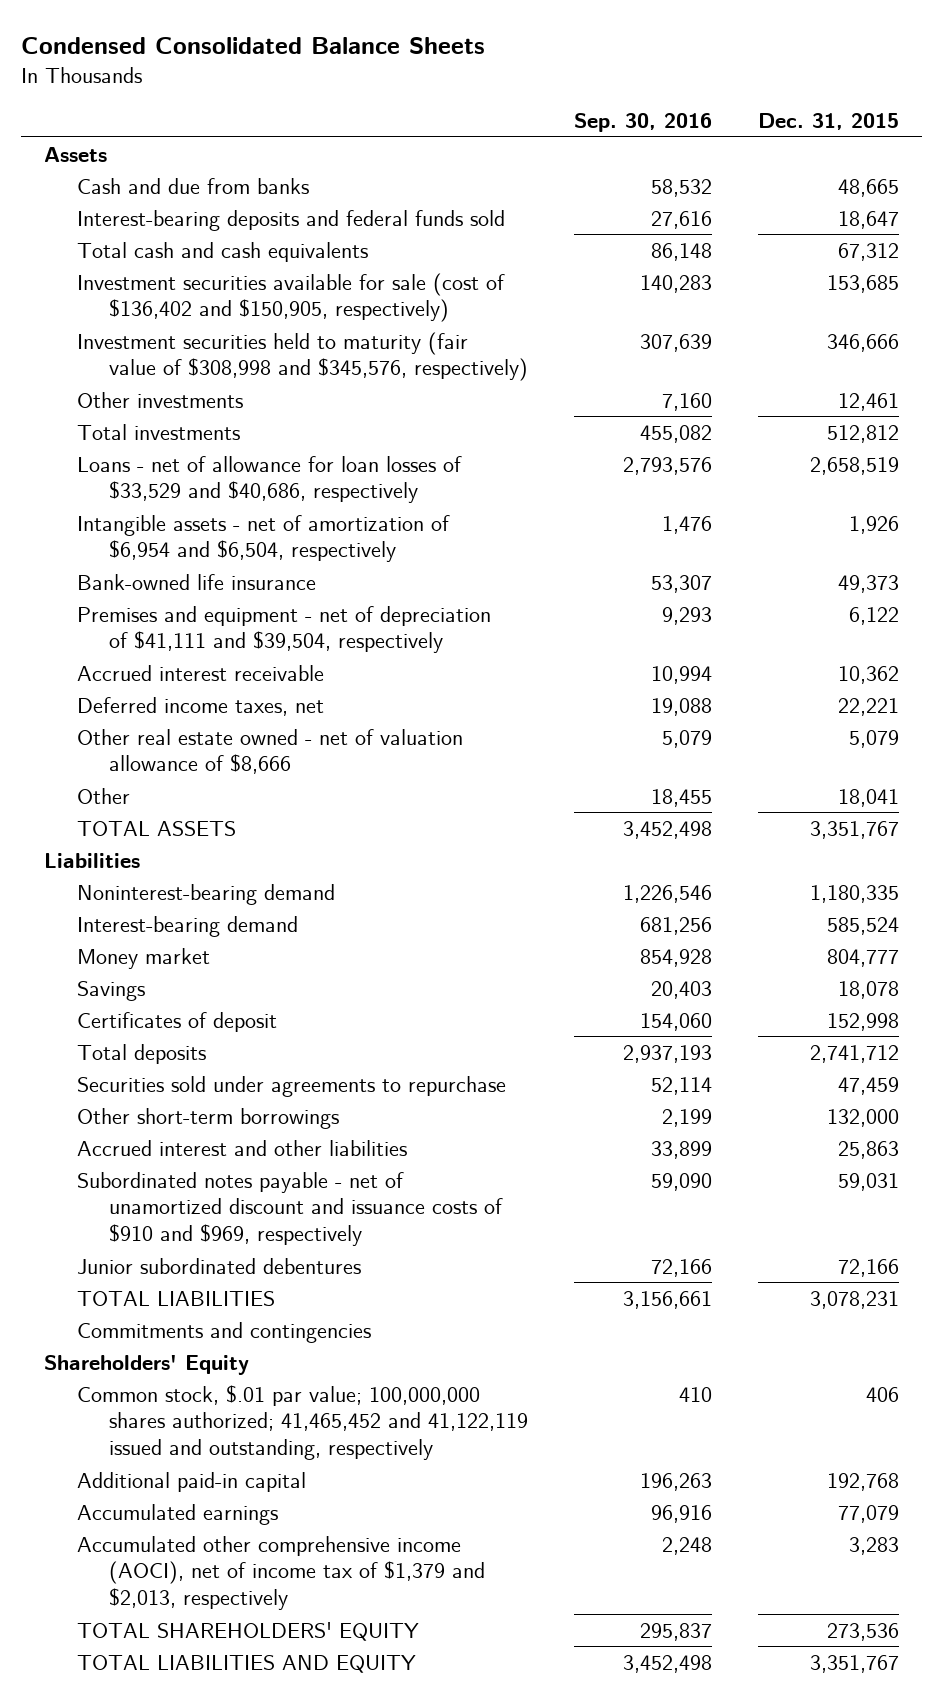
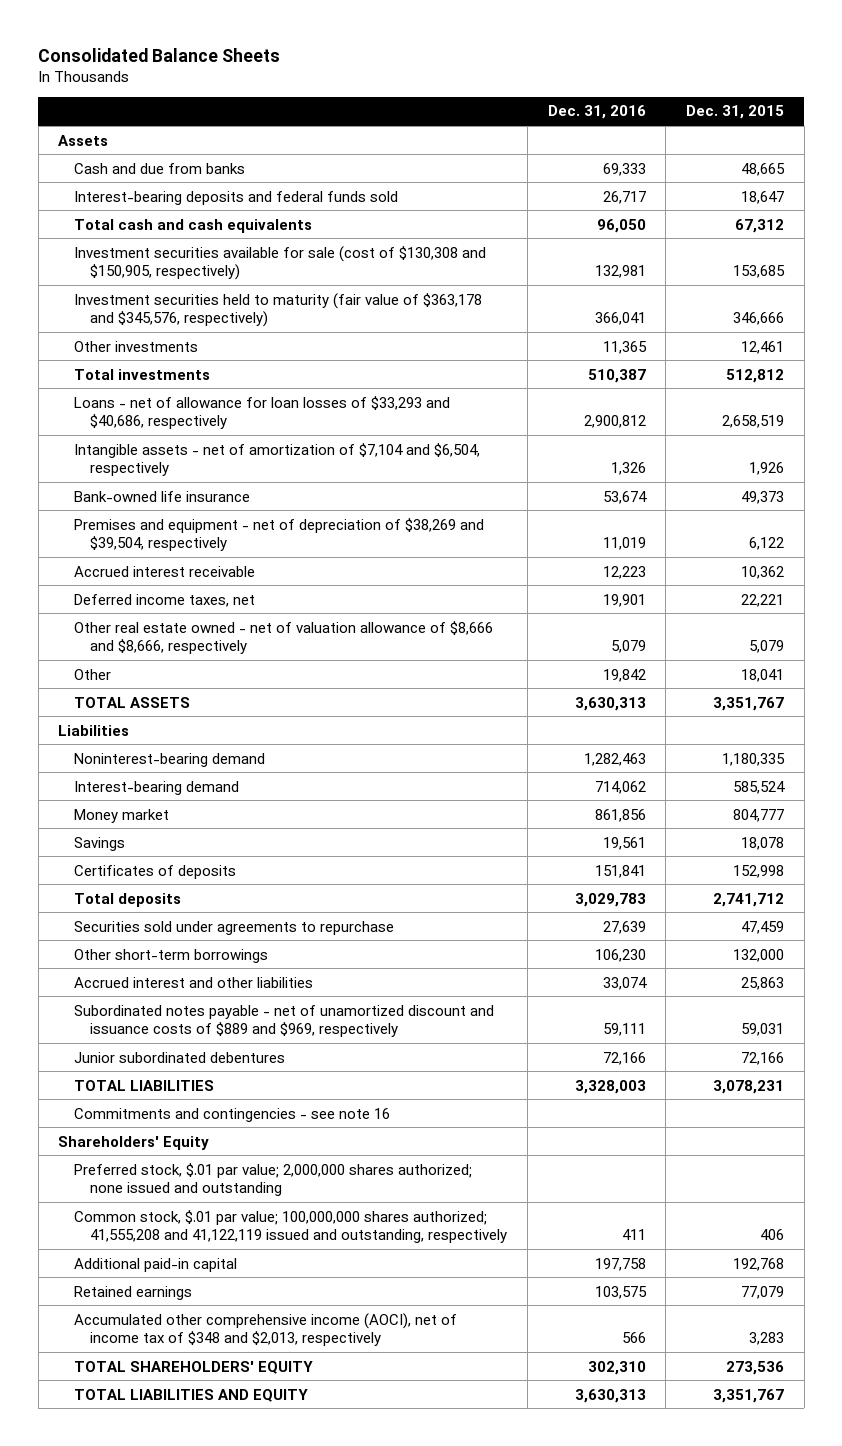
[21,37,486,55] Condensed Consolidated Balance Sheets -> [38,47,281,62] Consolidated Balance Sheets
[574,113,713,133] Sep. 30, 2016 -> none
none -> [547,105,646,120] Dec. 31, 2016
[76,272,505,323] Investment securities available for sale (cost of $136,402 and $150,905, respectively) -> [74,245,487,281] Investment securities available for sale (cost of $130,308 and $150,905, respectively)
[76,331,529,382] Investment securities held to maturity (fair value of $308,998 and $345,576, respectively) -> [74,292,483,328] Investment securities held to maturity (fair value of $363,178 and $345,576, respectively)
[76,455,462,504] Loans - net of allowance for loan losses of $33,529 and $40,686, respectively -> [74,395,451,430] Loans - net of allowance for loan losses of $33,293 and $40,686, respectively
[76,514,450,563] Intangible assets - net of amortization of $6,954 and $6,504, respectively -> [74,442,481,477] Intangible assets - net of amortization of $7,104 and $6,504, respectively
[76,605,491,654] Premises and equipment - net of depreciation of $41,111 and $39,504, respectively -> [74,517,485,552] Premises and equipment - net of depreciation of $38,269 and $39,504, respectively
[76,728,463,775] Other real estate owned - net of valuation allowance of $8,666 -> [74,620,494,655] Other real estate owned - net of valuation allowance of $8,666 and $8,666, respectively
[76,1011,277,1032] Certificates of deposit -> [74,864,237,879] Certificates of deposits
[76,1171,504,1246] Subordinated notes payable - net of unamortized discount and issuance costs of $910 and $969, respectively -> [74,1004,495,1038] Subordinated notes payable - net of unamortized discount and issuance costs of $889 and $969, respectively
[76,1321,371,1343] Commitments and contingencies -> [74,1107,391,1122] Commitments and contingencies - see note 16
none -> [74,1162,473,1197] Preferred stock, $.01 par value; 2,000,000 shares authorized; none issued and outstanding
[76,1384,529,1460] Common stock, $.01 par value; 100,000,000 shares authorized; 41,465,452 and 41,122,119 issued and outstanding, respectively -> [74,1209,508,1244] Common stock, $.01 par value; 100,000,000 shares authorized; 41,555,208 and 41,122,119 issued and outstanding, respectively
[76,1503,278,1525] Accumulated earnings -> [74,1285,193,1300] Retained earnings
[76,1535,486,1610] Accumulated other comprehensive income (AOCI), net of income tax of $1,379 and $2,013, respectively -> [74,1312,458,1347] Accumulated other comprehensive income (AOCI), net of income tax of $348 and $2,013, respectively

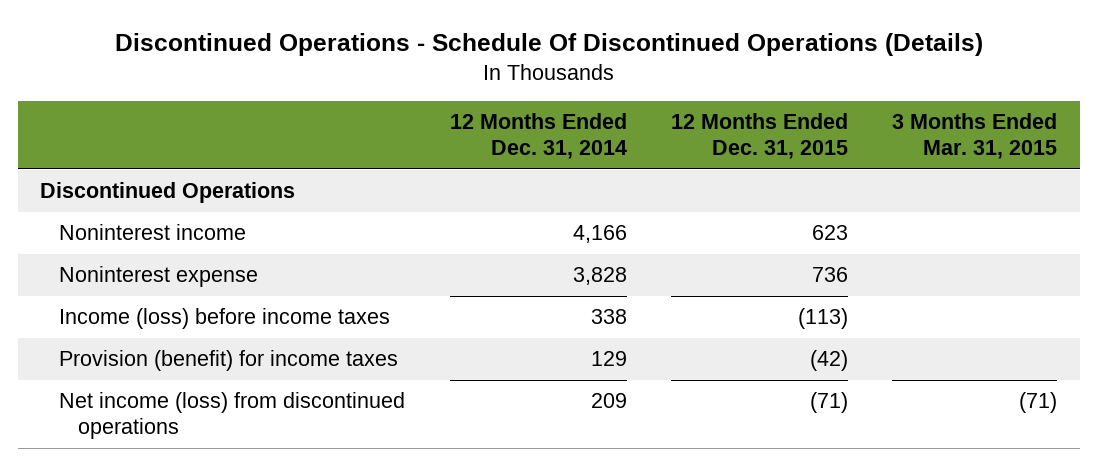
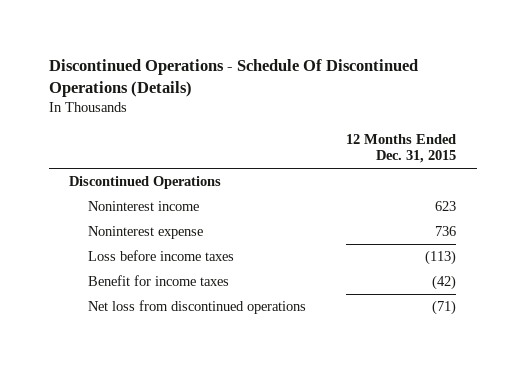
[449,113,627,160] 12 Months Ended Dec. 31, 2014 -> none
[892,113,1058,160] 3 Months Ended Mar. 31, 2015 -> none
[59,308,391,330] Income (loss) before income taxes -> [87,250,234,262] Loss before income taxes
[59,350,399,372] Provision (benefit) for income taxes -> [87,275,229,287] Benefit for income taxes
[59,392,406,440] Net income (loss) from discontinued operations -> [87,300,306,315] Net loss from discontinued operations

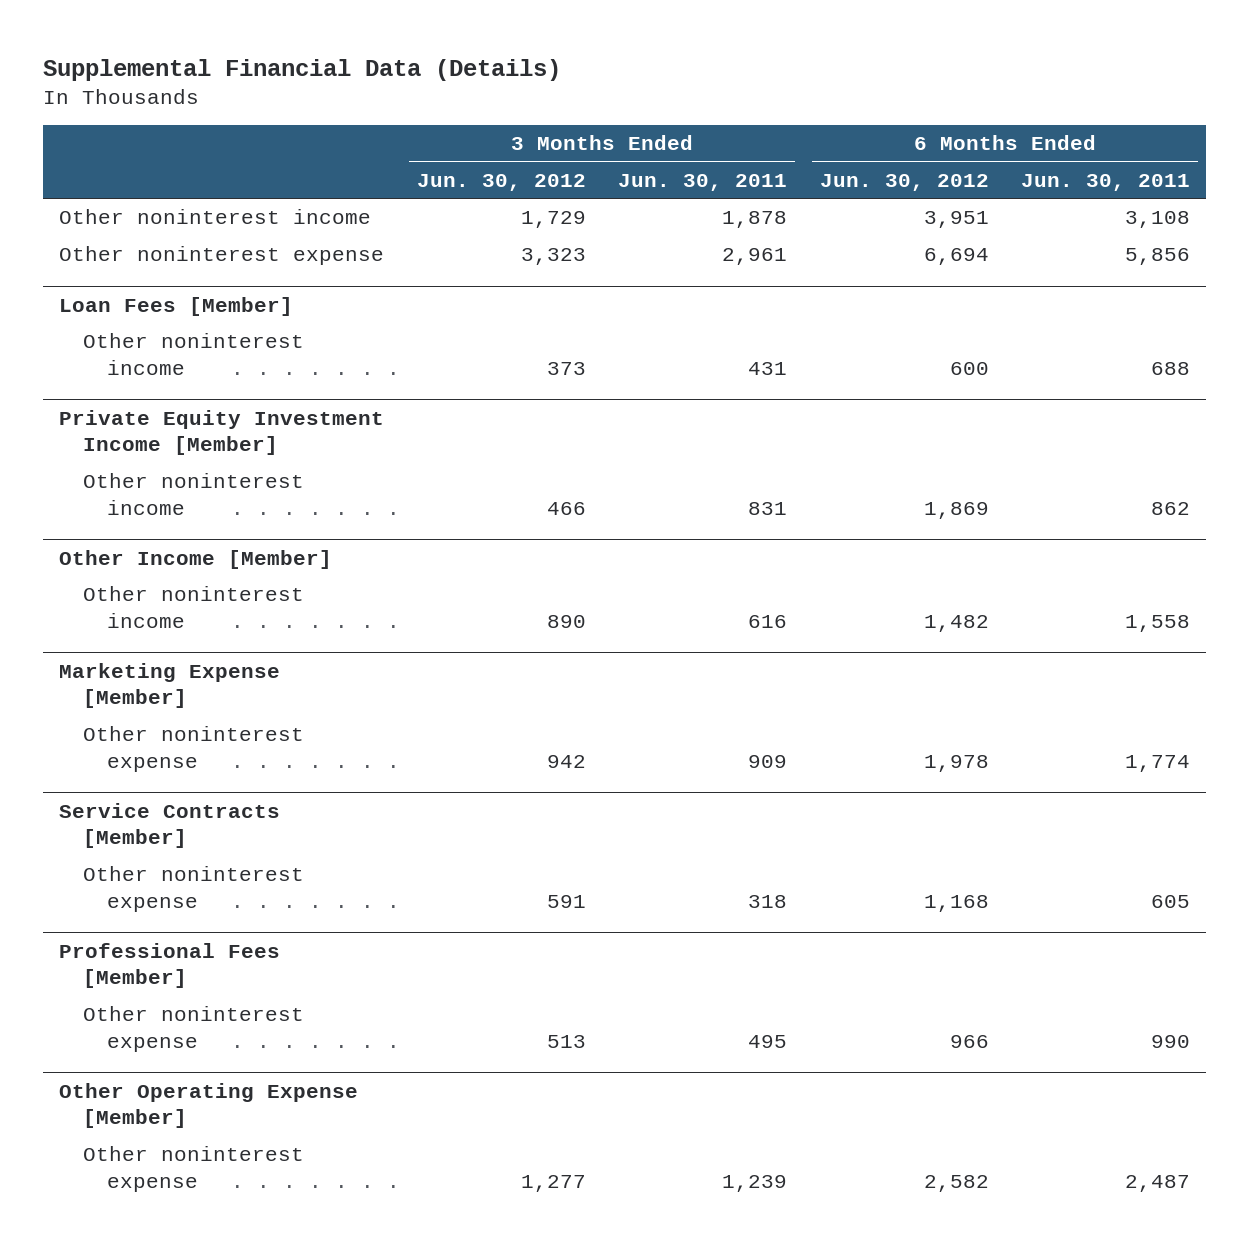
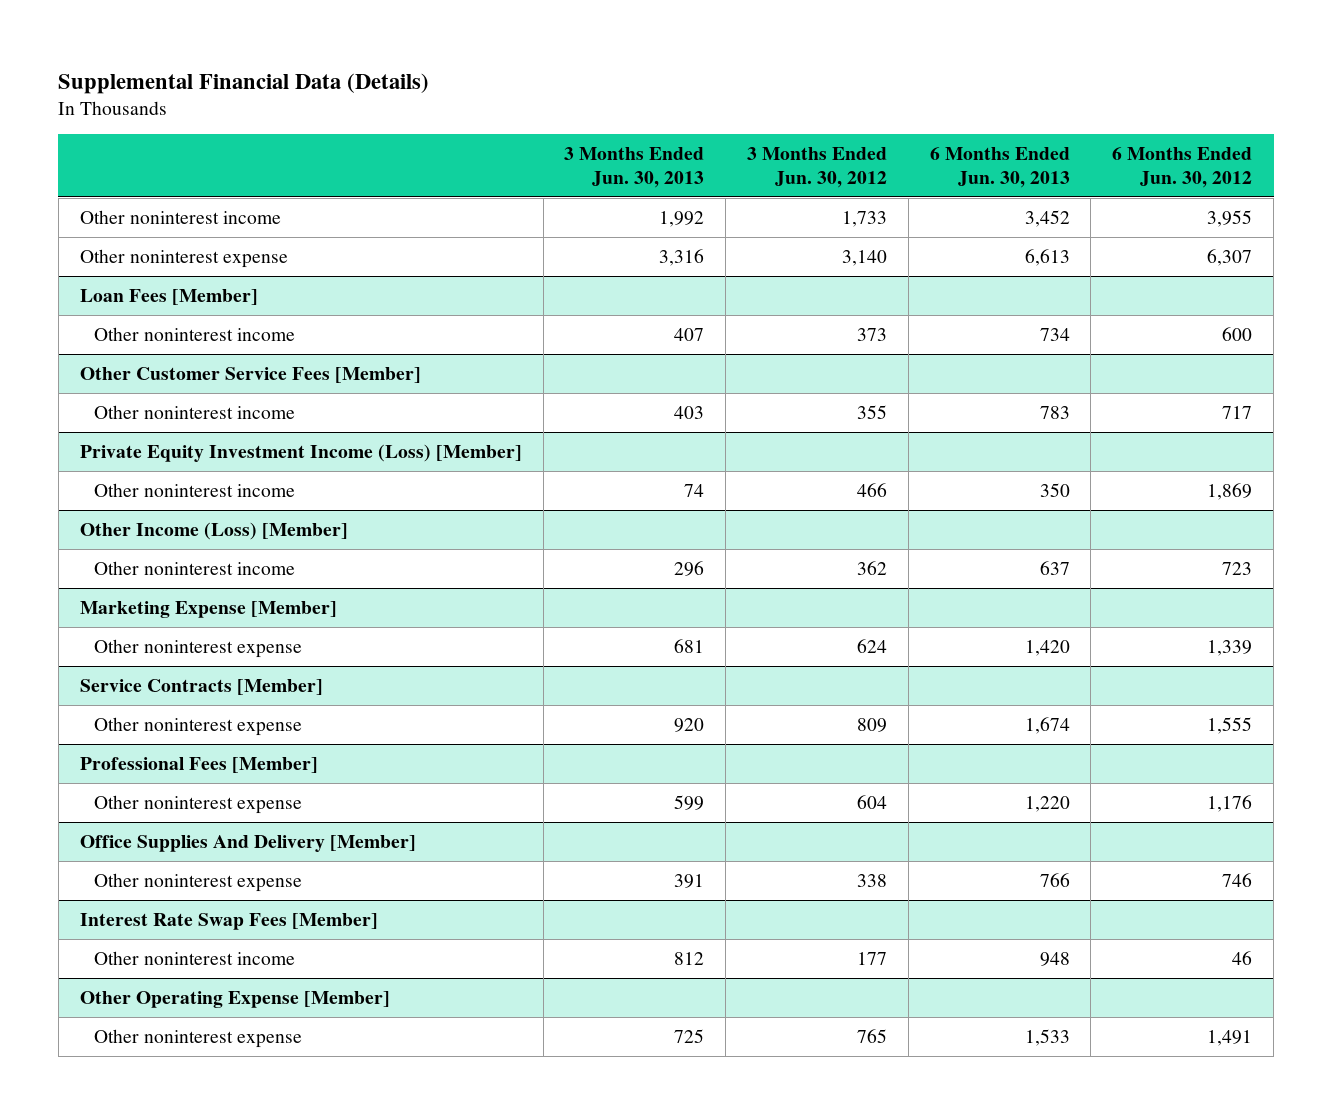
[618,173,788,191] Jun. 30, 2011 -> none
[1021,173,1191,191] Jun. 30, 2011 -> none
none -> [564,146,705,188] 3 Months Ended Jun. 30, 2013
none -> [929,146,1070,188] 6 Months Ended Jun. 30, 2013
[520,211,586,229] 1,729 -> [842,210,888,227] 1,733
[923,211,989,229] 3,951 -> [1207,209,1253,227] 3,955
[520,248,586,266] 3,323 -> [842,249,888,266] 3,140
[923,248,989,266] 6,694 -> [1207,248,1253,266] 6,307
none -> [79,366,421,383] Other Customer Service Fees [Member]
none -> [93,404,295,419] Other noninterest income
[59,409,385,456] Private Equity Investment Income [Member] -> [79,443,522,462] Private Equity Investment Income (Loss) [Member]
[59,549,333,569] Other Income [Member] -> [79,521,348,540] Other Income (Loss) [Member]
[546,615,586,629] 890 -> [857,560,888,575] 362
[923,615,989,633] 1,482 -> [1222,561,1253,575] 723
[546,755,586,769] 942 -> [857,638,888,653] 624
[923,755,989,773] 1,978 -> [1207,639,1253,656] 1,339
[546,895,586,909] 591 -> [857,717,888,732] 809
[923,895,989,913] 1,168 -> [1207,716,1253,734] 1,555
[546,1035,586,1049] 513 -> [857,794,888,809] 604
[949,1035,989,1049] 966 -> [1207,794,1253,812] 1,176
none -> [79,834,416,852] Office Supplies And Delivery [Member]
none -> [93,872,302,892] Other noninterest expense
none -> [79,912,378,930] Interest Rate Swap Fees [Member]
none -> [93,950,295,965] Other noninterest income
[520,1175,586,1193] 1,277 -> [857,1028,888,1043] 765
[923,1175,989,1193] 2,582 -> [1207,1029,1253,1046] 1,491

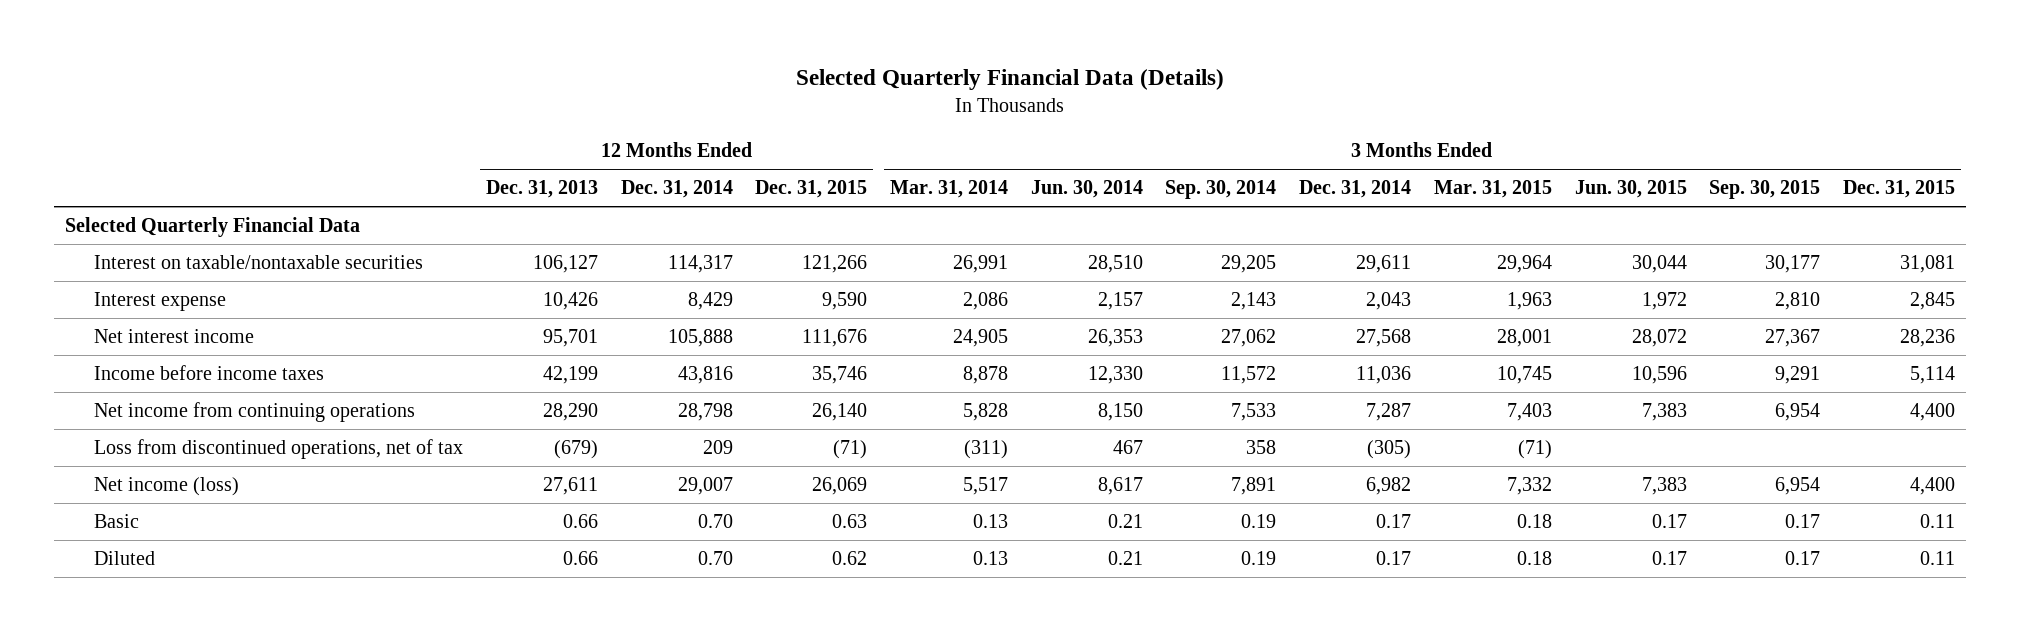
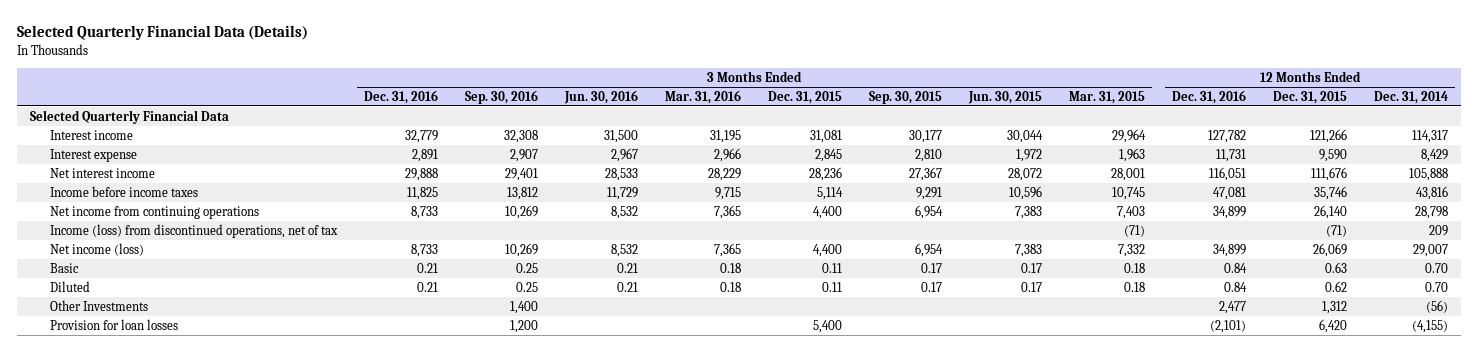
[485,180,598,199] Dec. 31, 2013 -> none
[889,180,1008,199] Mar. 31, 2014 -> none
[1030,180,1143,199] Jun. 30, 2014 -> none
[1165,180,1277,200] Sep. 30, 2014 -> none
[1299,180,1412,199] Dec. 31, 2014 -> none
none -> [363,90,438,105] Dec. 31, 2016
none -> [464,90,538,105] Sep. 30, 2016
none -> [563,90,638,105] Jun. 30, 2016
none -> [664,90,741,105] Mar. 31, 2016
none -> [1171,90,1246,105] Dec. 31, 2016
[94,254,424,269] Interest on taxable/nontaxable securities -> [49,129,133,140] Interest income
[94,438,464,459] Loss from discontinued operations, net of tax -> [49,223,338,238] Income (loss) from discontinued operations, net of tax
none -> [49,299,148,311] Other Investments
none -> [49,318,178,330] Provision for loan losses

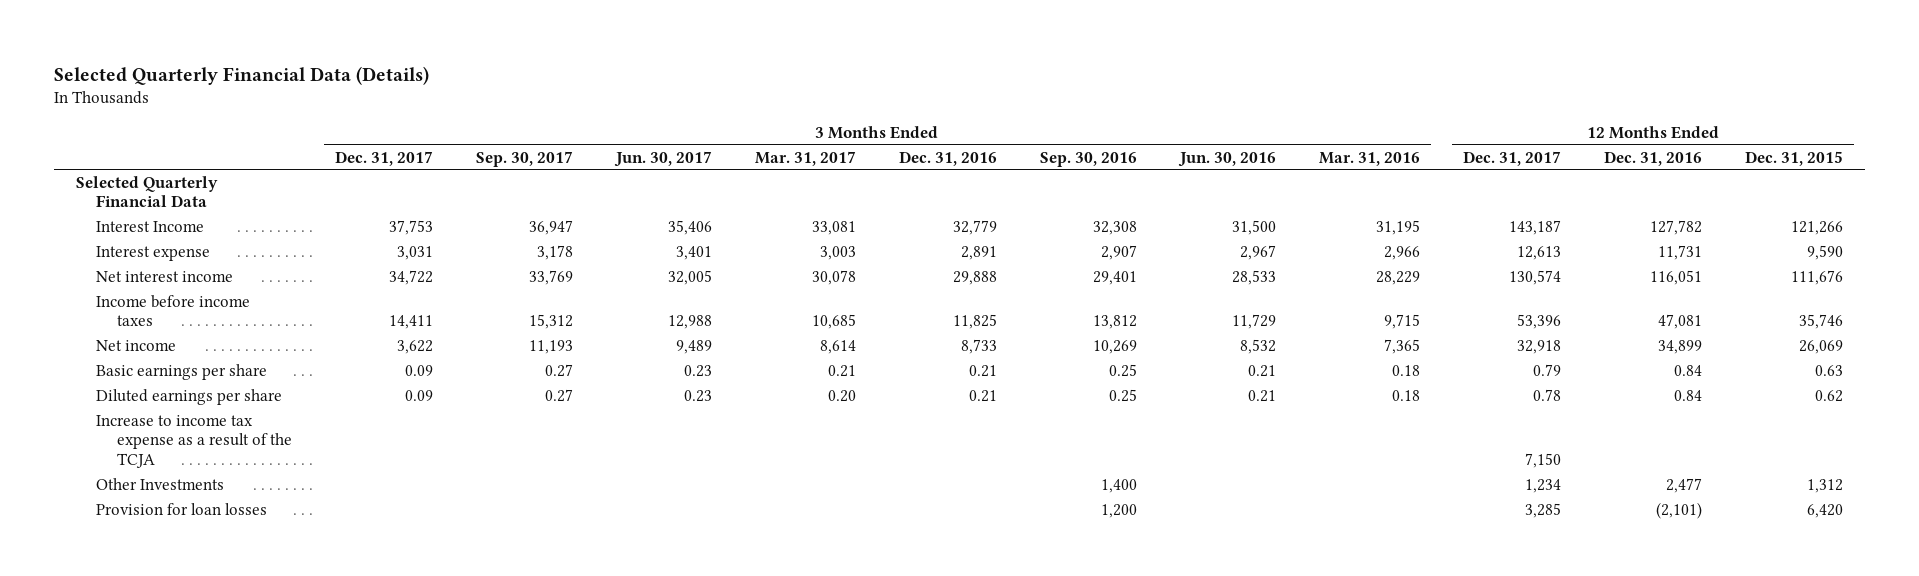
[767,91,842,105] Dec. 31, 2015 -> none
[868,91,942,105] Sep. 30, 2015 -> none
[967,91,1042,105] Jun. 30, 2015 -> none
[1068,91,1145,105] Mar. 31, 2015 -> none
[1373,91,1448,105] Dec. 31, 2014 -> none
none -> [334,150,433,166] Dec. 31, 2017
none -> [475,150,573,167] Sep. 30, 2017
none -> [613,150,712,167] Jun. 30, 2017
none -> [754,150,856,166] Mar. 31, 2017
none -> [1462,150,1561,166] Dec. 31, 2017
[49,129,133,140] Interest income -> [96,220,205,232] Interest Income
[49,205,259,219] Net income from continuing operations -> none
[49,223,338,238] Income (loss) from discontinued operations, net of tax -> none
[49,242,144,256] Net income (loss) -> [96,339,177,351] Net income
[49,262,79,273] Basic -> [96,363,268,380] Basic earnings per share
[49,280,90,292] Diluted -> [96,388,283,405] Diluted earnings per share
none -> [96,414,292,469] Increase to income tax expense as a result of the TCJA

